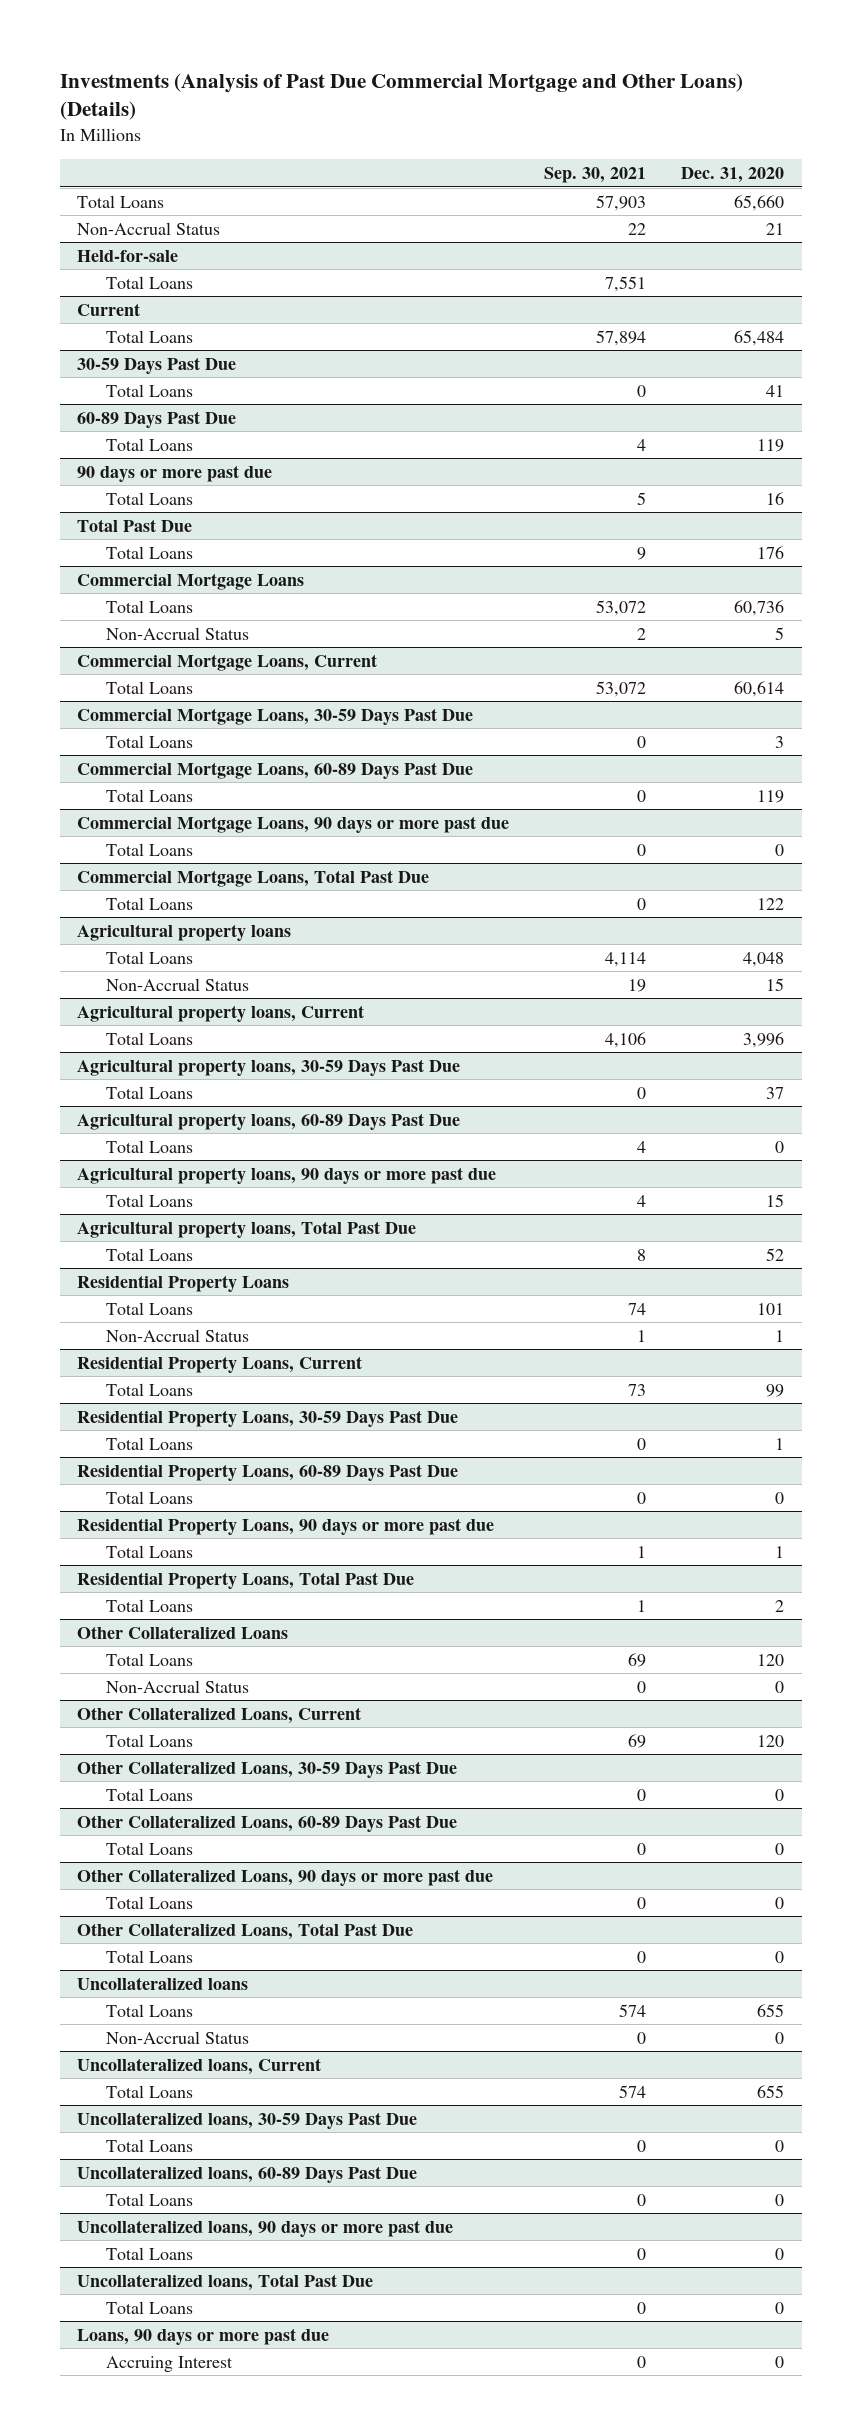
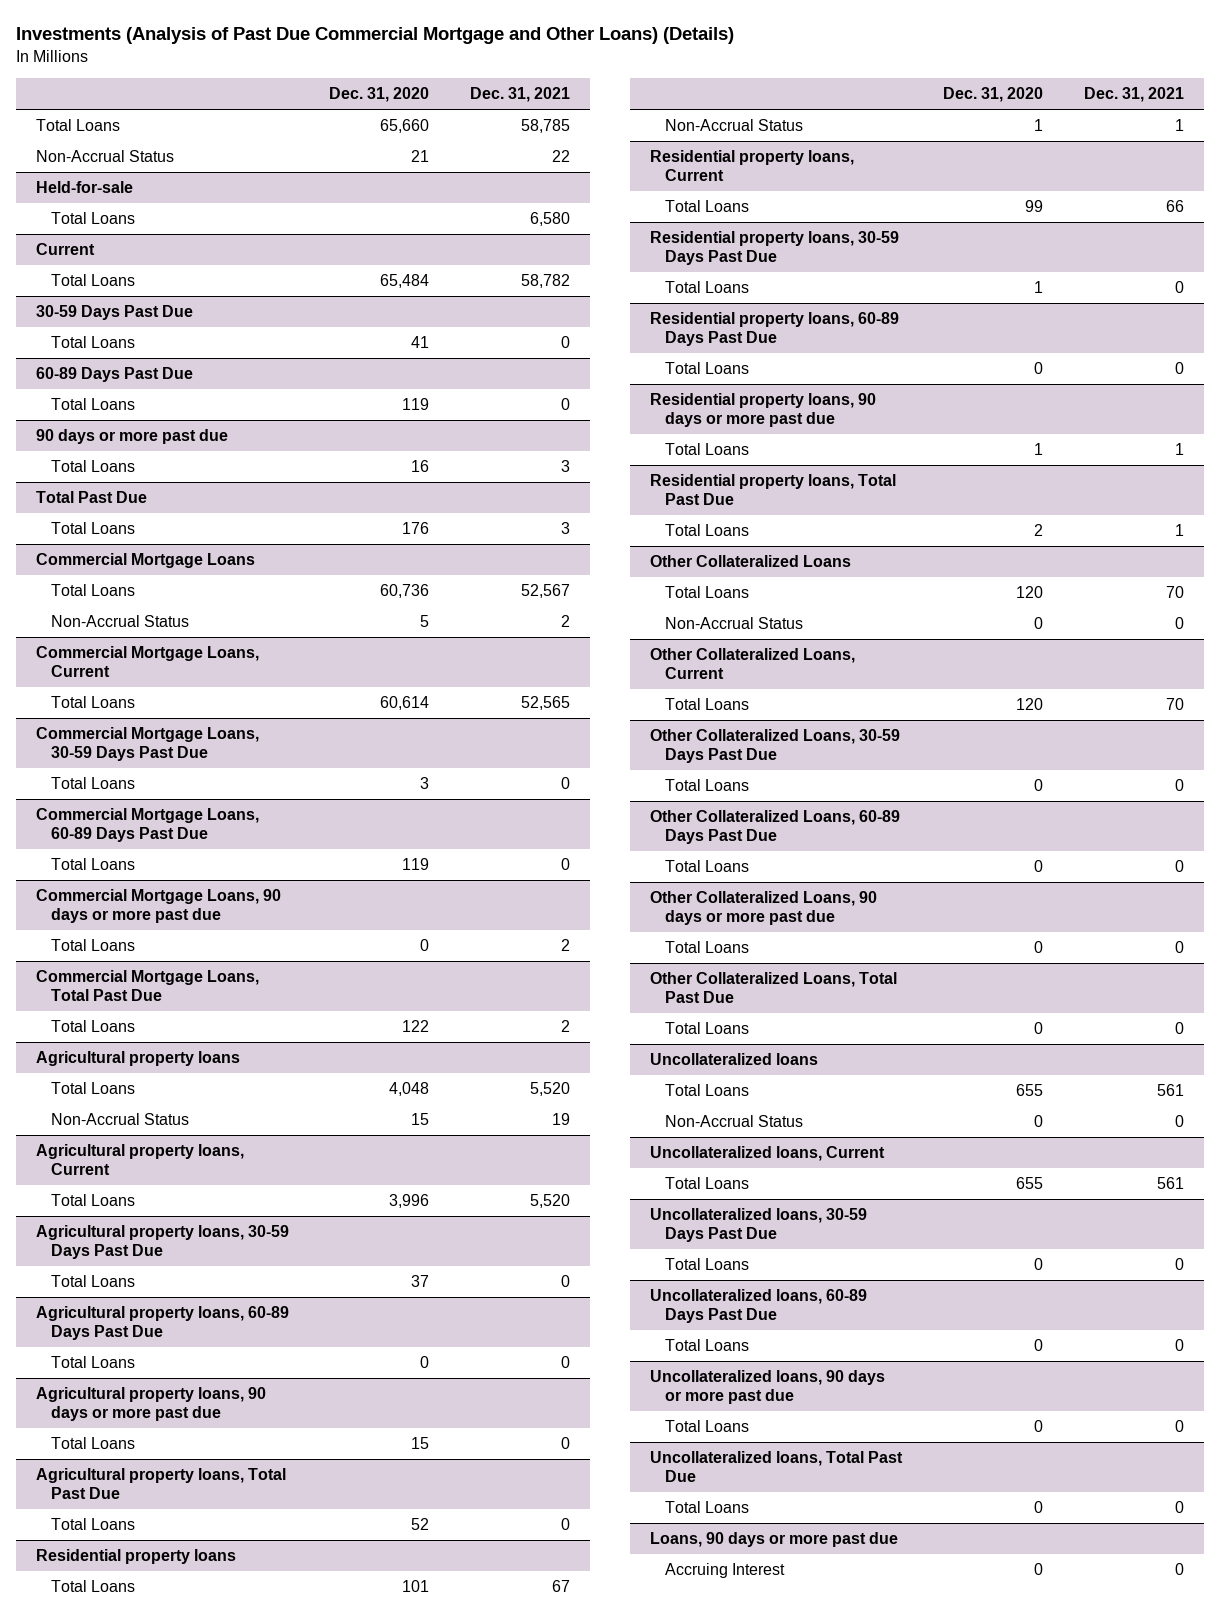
[544,166,647,183] Sep. 30, 2021 -> none
none -> [469,87,570,103] Dec. 31, 2021
[77,1274,290,1292] Residential Property Loans -> [35,1549,236,1565] Residential property loans
[77,1355,363,1373] Residential Property Loans, Current -> [649,150,854,182] Residential property loans, Current
[77,1409,459,1427] Residential Property Loans, 30-59 Days Past Due -> [649,231,899,266] Residential property loans, 30-59 Days Past Due
[77,1463,459,1481] Residential Property Loans, 60-89 Days Past Due -> [649,312,899,347] Residential property loans, 60-89 Days Past Due
[77,1517,495,1535] Residential Property Loans, 90 days or more past due -> [649,393,876,428] Residential property loans, 90 days or more past due
[77,1571,415,1589] Residential Property Loans, Total Past Due -> [649,474,896,506] Residential property loans, Total Past Due

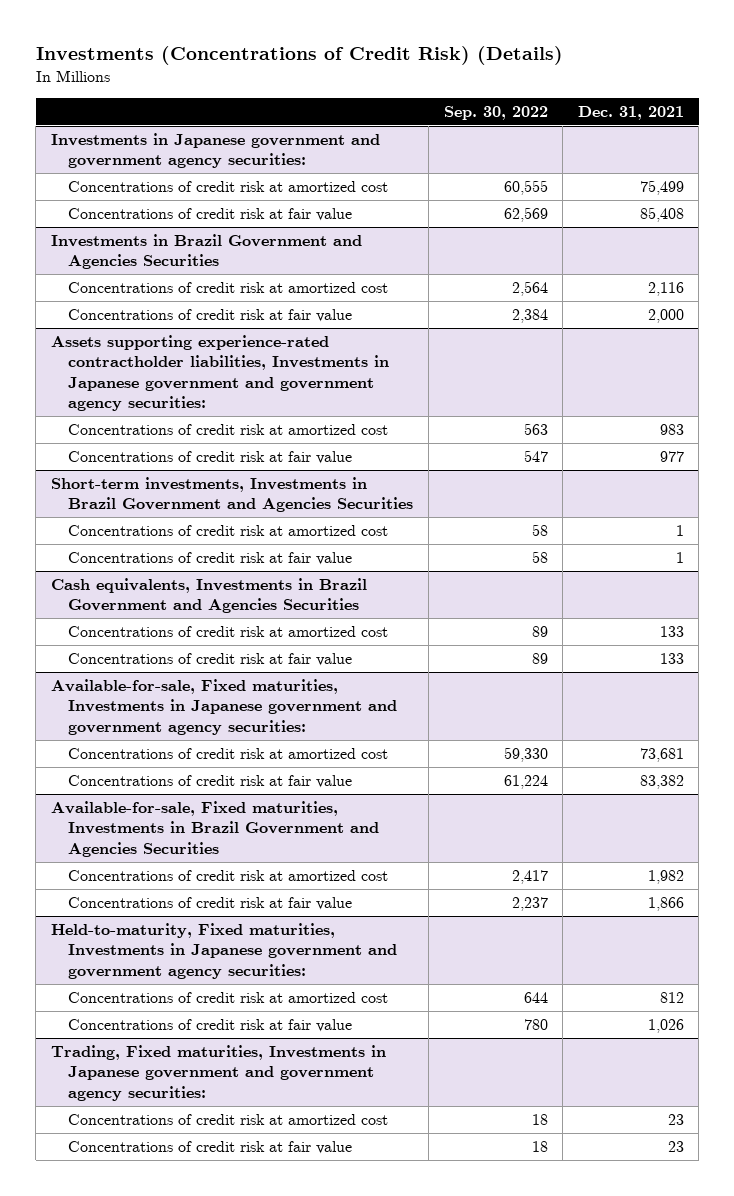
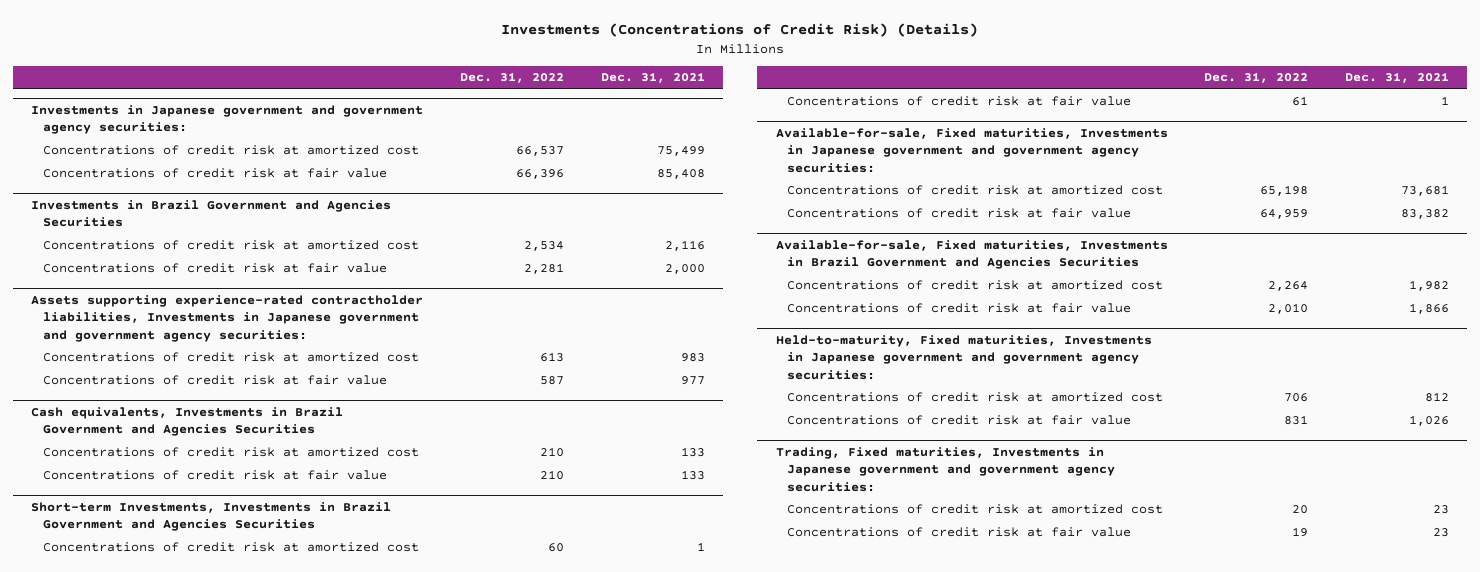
[443,105,548,120] Sep. 30, 2022 -> none
none -> [460,72,565,84] Dec. 31, 2022
[50,477,414,513] Short-term investments, Investments in Brazil Government and Agencies Securities -> none
[68,525,389,537] Concentrations of credit risk at amortized cost -> none
[68,552,353,566] Concentrations of credit risk at fair value -> none
none -> [31,501,392,532] Short-term Investments, Investments in Brazil Government and Agencies Securities
none -> [42,542,419,553] Concentrations of credit risk at amortized cost
none -> [786,96,1131,107] Concentrations of credit risk at fair value

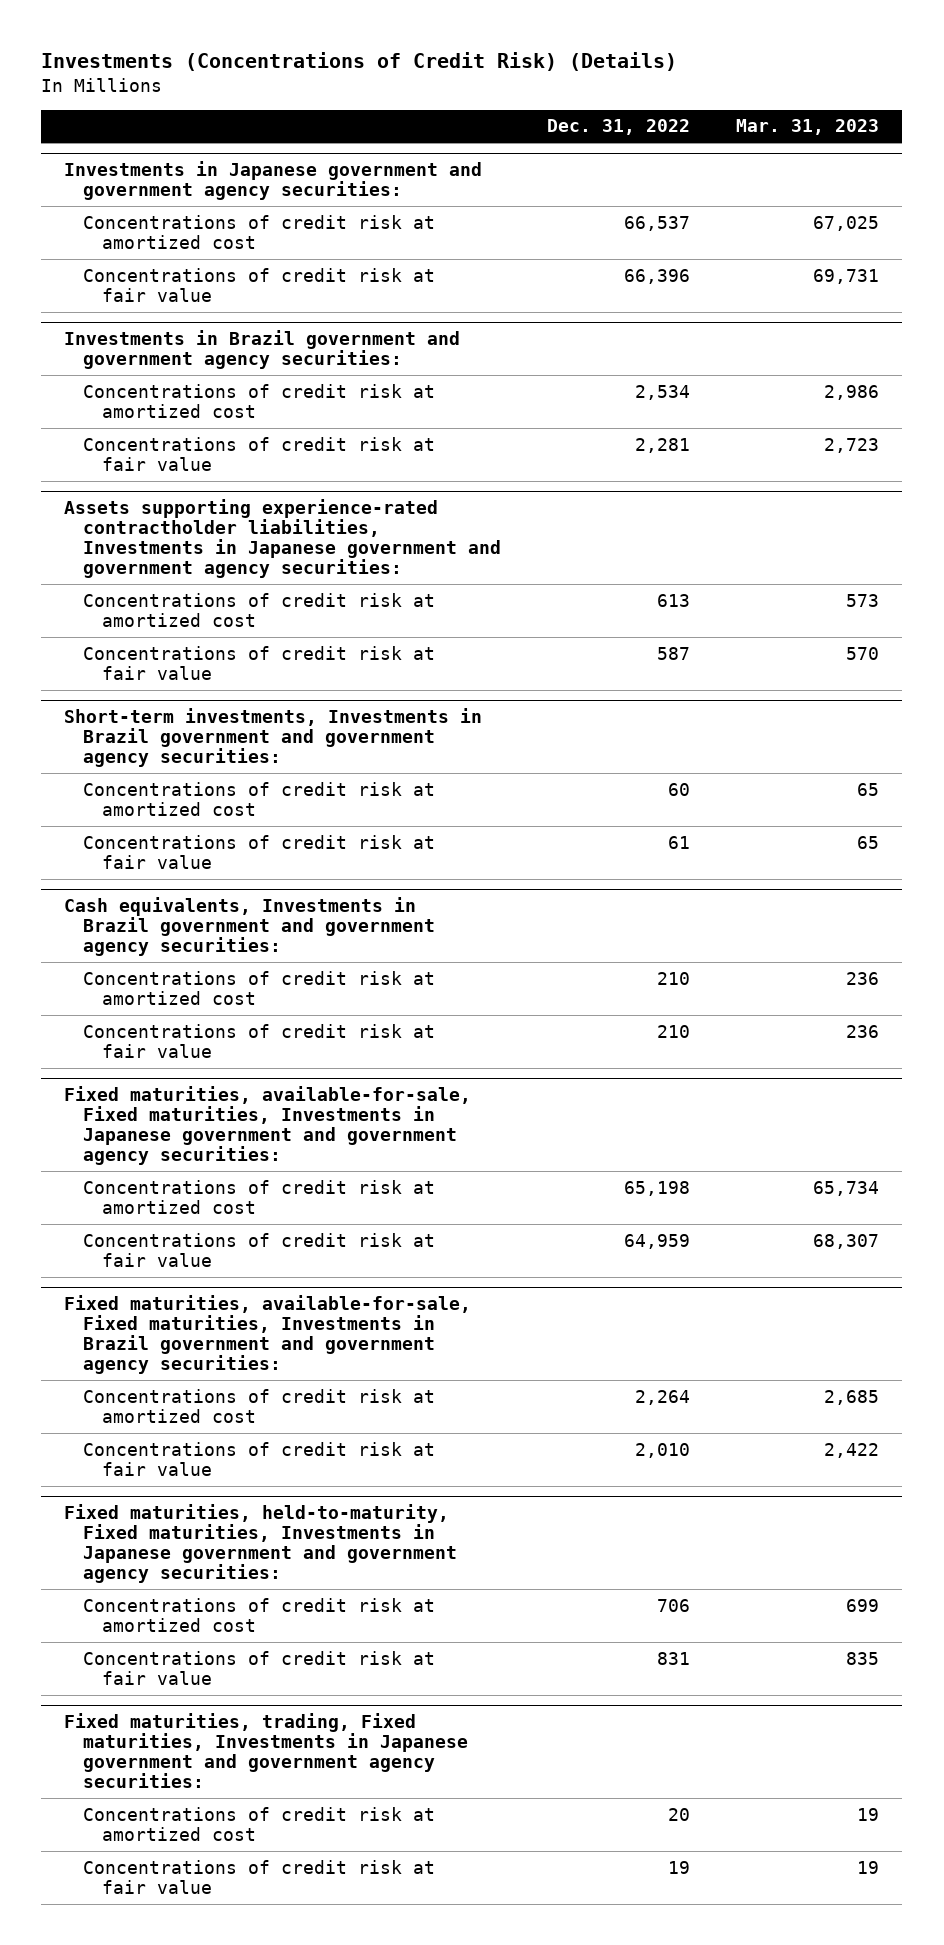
[600,72,705,84] Dec. 31, 2021 -> none
none -> [736,119,880,136] Mar. 31, 2023
[31,199,392,228] Investments in Brazil Government and Agencies Securities -> [64,329,461,369] Investments in Brazil government and government agency securities:
[31,406,344,437] Cash equivalents, Investments in Brazil Government and Agencies Securities -> none
[42,447,419,458] Concentrations of credit risk at amortized cost -> none
[42,470,387,481] Concentrations of credit risk at fair value -> none
[31,501,392,532] Short-term Investments, Investments in Brazil Government and Agencies Securities -> [64,707,483,768] Short-term investments, Investments in Brazil government and government agency securities:
none -> [64,896,436,957] Cash equivalents, Investments in Brazil government and government agency securities:
none -> [83,970,436,1005] Concentrations of credit risk at amortized cost
none -> [83,1023,436,1058] Concentrations of credit risk at fair value
[775,127,1168,173] Available-for-sale, Fixed maturities, Investments in Japanese government and government agency securities: -> [64,1085,472,1166] Fixed maturities, available-for-sale, Fixed maturities, Investments in Japanese government and government agency securities:
[775,239,1168,270] Available-for-sale, Fixed maturities, Investments in Brazil Government and Agencies Securities -> [64,1294,472,1375] Fixed maturities, available-for-sale, Fixed maturities, Investments in Brazil government and government agency securities:
[775,334,1152,380] Held-to-maturity, Fixed maturities, Investments in Japanese government and government agency securities: -> [64,1503,458,1584] Fixed maturities, held-to-maturity, Fixed maturities, Investments in Japanese government and government agency securities:
[775,446,1115,492] Trading, Fixed maturities, Investments in Japanese government and government agency securities: -> [64,1712,469,1789] Fixed maturities, trading, Fixed maturities, Investments in Japanese government and government agency securities:

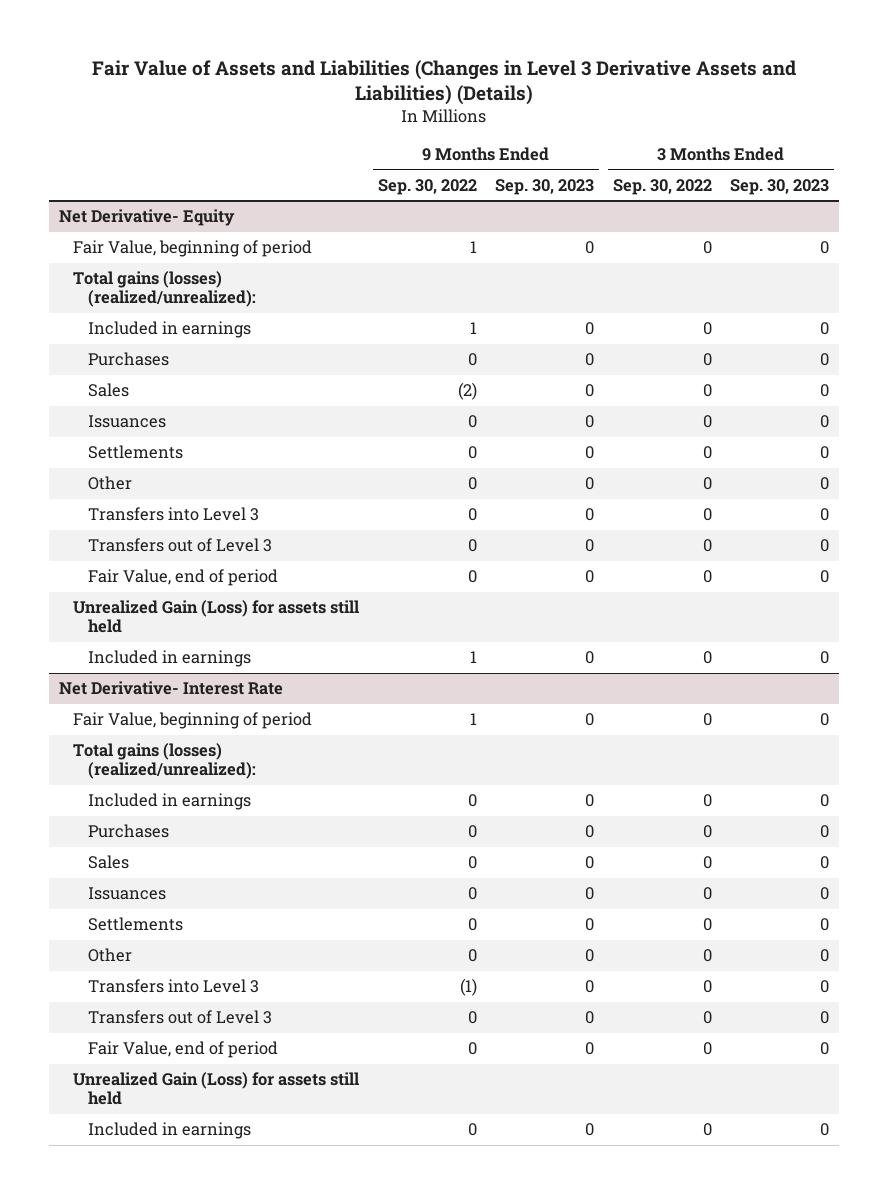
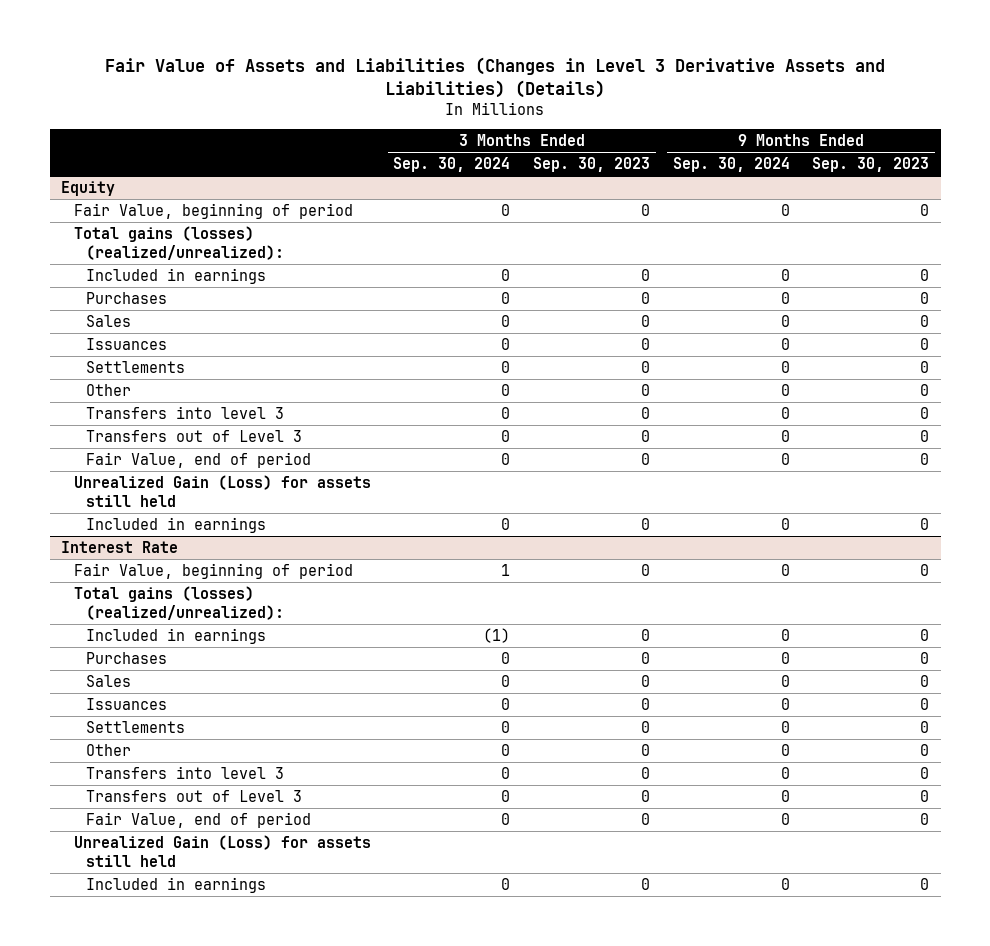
[377,178,477,195] Sep. 30, 2022 -> none
[612,178,712,195] Sep. 30, 2022 -> none
none -> [393,157,511,173] Sep. 30, 2024
none -> [672,157,790,173] Sep. 30, 2024
[58,209,235,227] Net Derivative- Equity -> [60,180,115,196] Equity
[87,507,259,522] Transfers into Level 3 -> [86,405,285,419] Transfers into level 3
[58,681,283,696] Net Derivative- Interest Rate -> [60,540,178,553] Interest Rate
[87,979,259,994] Transfers into Level 3 -> [86,765,285,779] Transfers into level 3

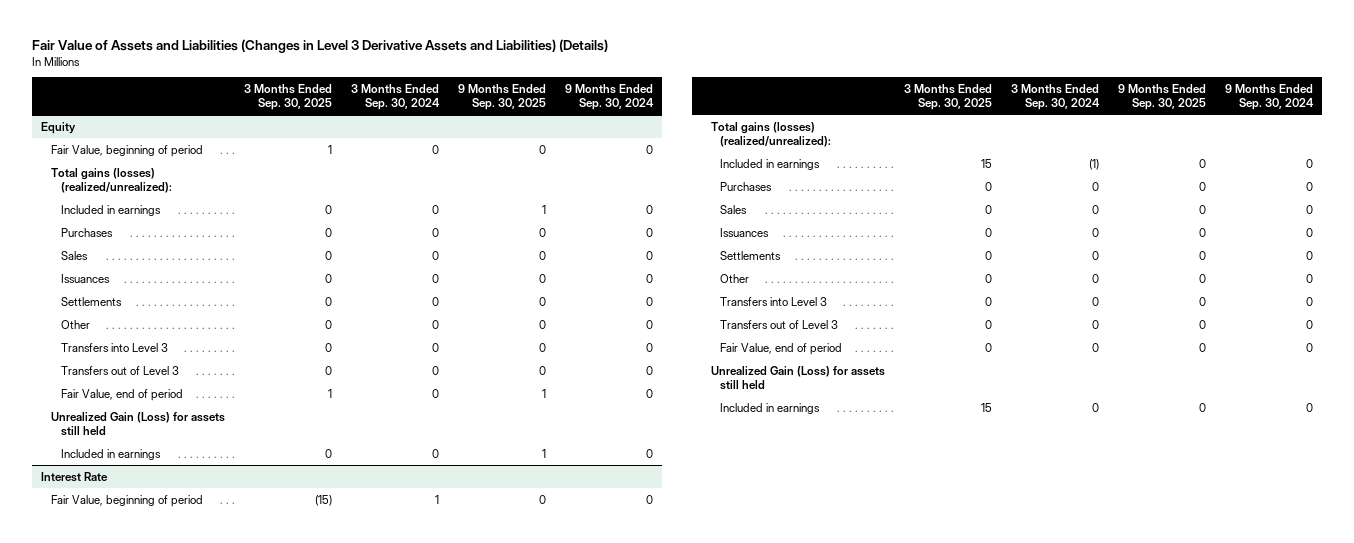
[533,157,651,173] Sep. 30, 2023 -> none
[812,157,930,173] Sep. 30, 2023 -> none
none -> [243,84,332,111] 3 Months Ended Sep. 30, 2025
none -> [457,84,546,111] 9 Months Ended Sep. 30, 2025
[86,405,285,419] Transfers into level 3 -> [60,342,168,352] Transfers into Level 3
[86,765,285,779] Transfers into level 3 -> [720,296,828,306] Transfers into Level 3

